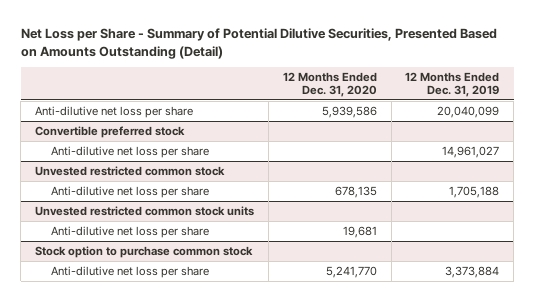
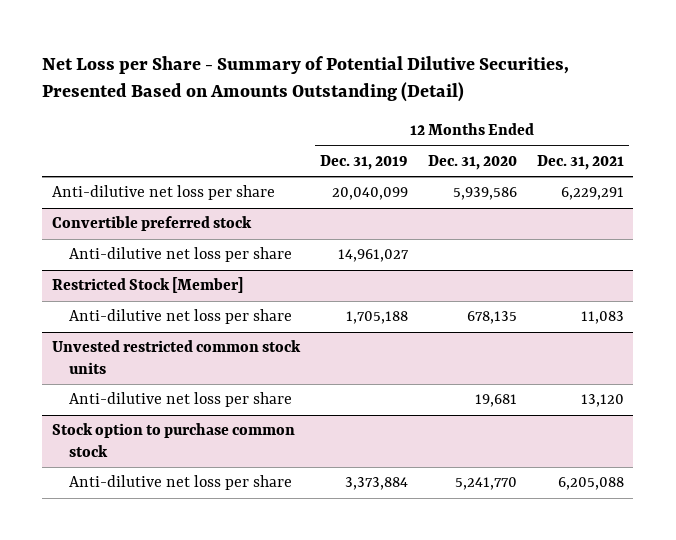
none -> [536,154,624,170] Dec. 31, 2021
[35,165,226,176] Unvested restricted common stock -> [52,277,244,294] Restricted Stock [Member]

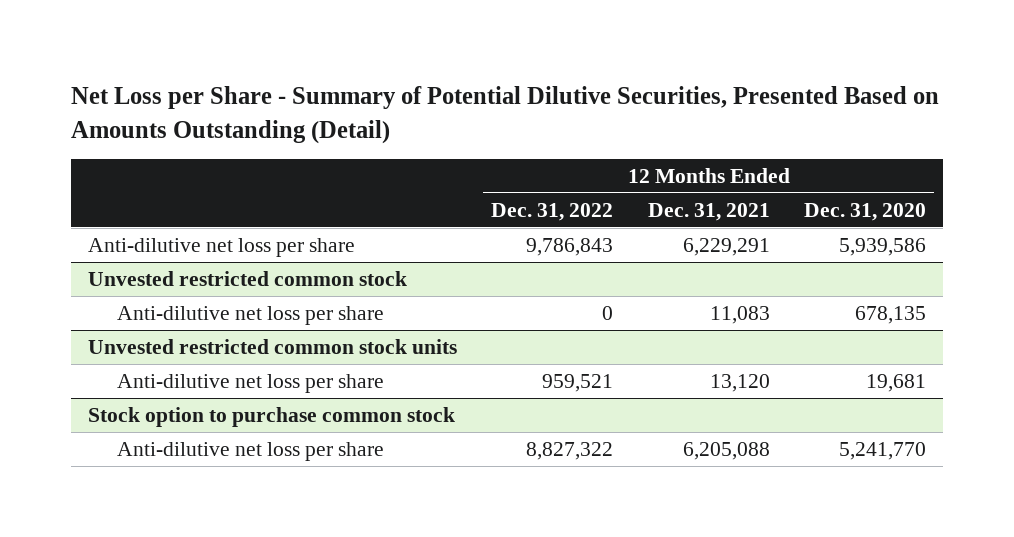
[320,154,409,170] Dec. 31, 2019 -> none
none -> [491,202,614,221] Dec. 31, 2022
[52,216,253,232] Convertible preferred stock -> none
[69,247,293,263] Anti-dilutive net loss per share -> none
[52,277,244,294] Restricted Stock [Member] -> [88,270,408,286] Unvested restricted common stock

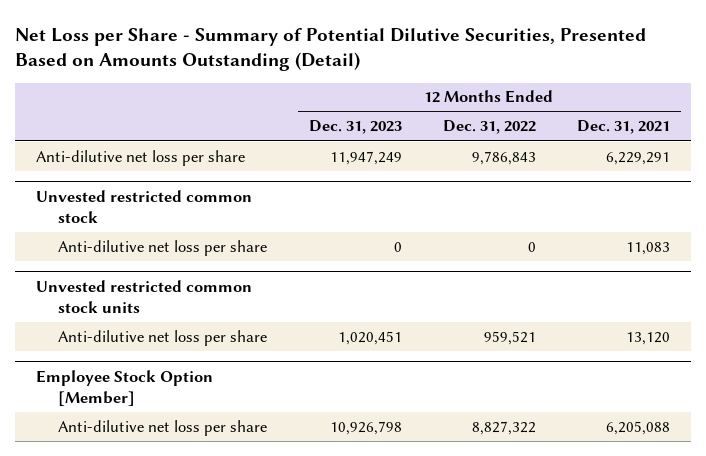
[803,202,926,221] Dec. 31, 2020 -> none
none -> [308,120,402,135] Dec. 31, 2023
[88,406,456,427] Stock option to purchase common stock -> [35,369,213,406] Employee Stock Option [Member]

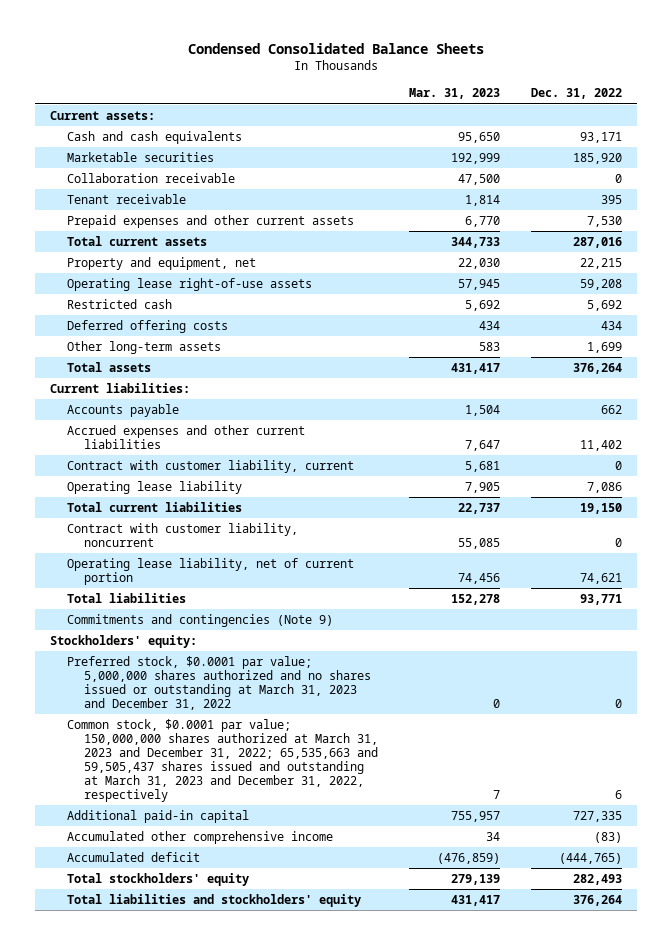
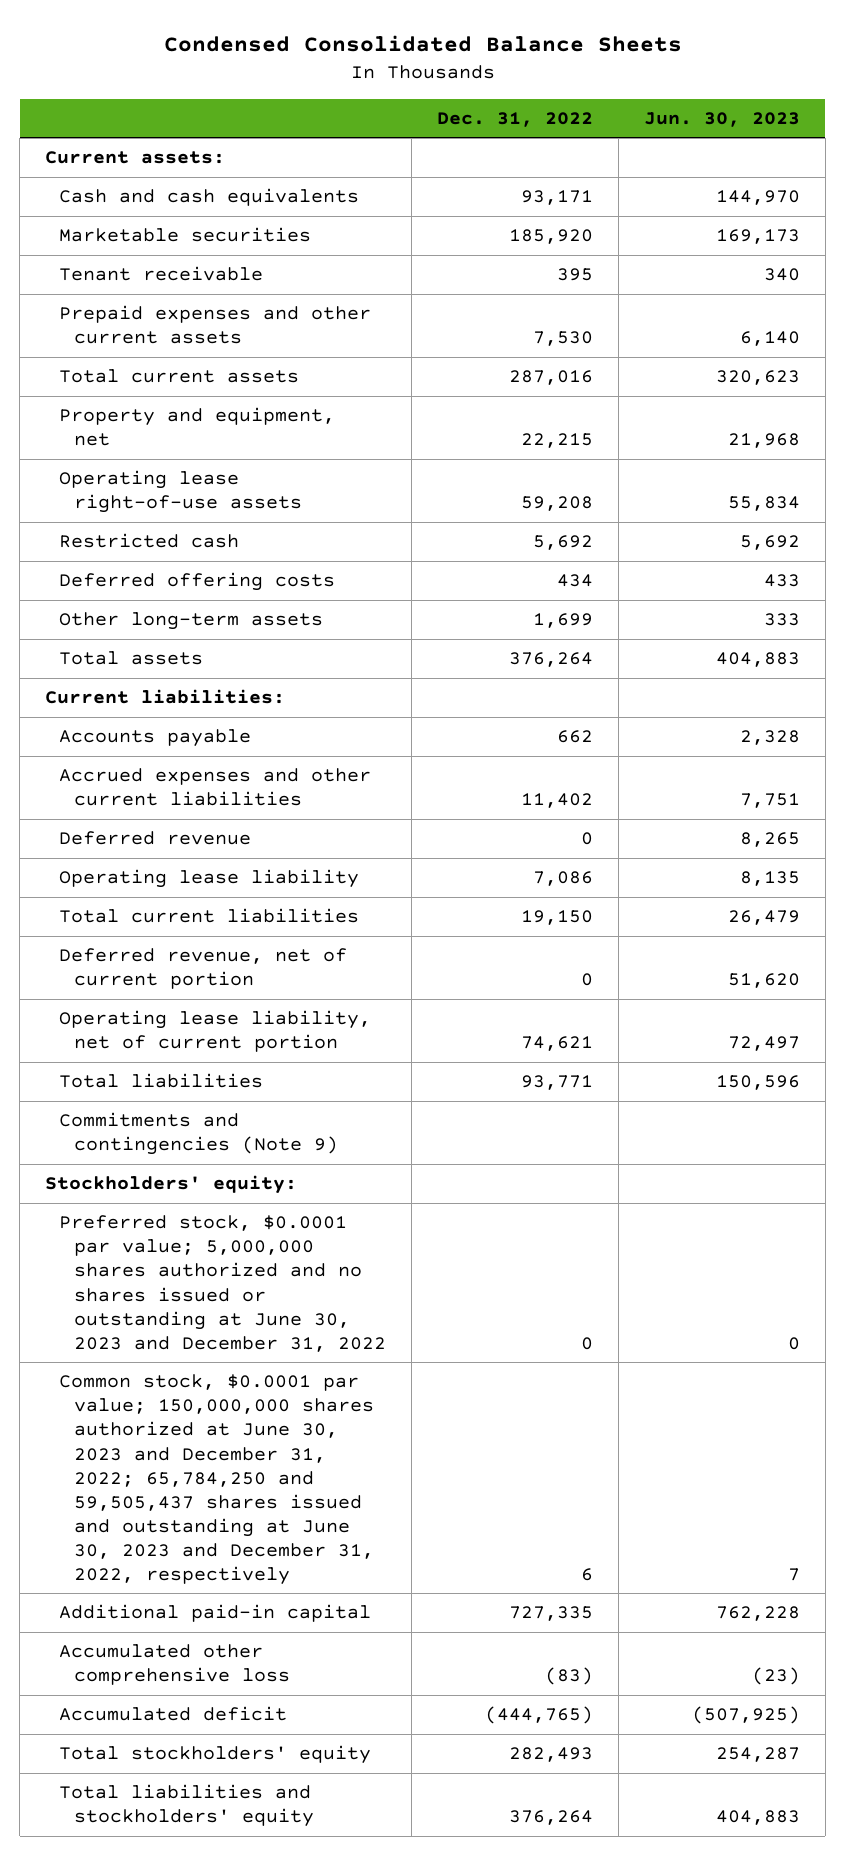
[408,88,500,100] Mar. 31, 2023 -> none
none -> [643,111,800,127] Jun. 30, 2023
[67,173,236,184] Collaboration receivable -> none
[67,460,355,474] Contract with customer liability, current -> none
none -> [59,831,252,846] Deferred revenue
[67,523,299,547] Contract with customer liability, noncurrent -> none
none -> [59,948,348,990] Deferred revenue, net of current portion
[67,656,371,710] Preferred stock, $0.0001 par value; 5,000,000 shares authorized and no shares issued or outstanding at March 31, 2023 and December 31, 2022 -> [59,1215,386,1352] Preferred stock, $0.0001 par value; 5,000,000 shares authorized and no shares issued or outstanding at June 30, 2023 and December 31, 2022
[67,719,378,802] Common stock, $0.0001 par value; 150,000,000 shares authorized at March 31, 2023 and December 31, 2022; 65,535,663 and 59,505,437 shares issued and outstanding at March 31, 2023 and December 31, 2022, respectively -> [59,1374,374,1585] Common stock, $0.0001 par value; 150,000,000 shares authorized at June 30, 2023 and December 31, 2022; 65,784,250 and 59,505,437 shares issued and outstanding at June 30, 2023 and December 31, 2022, respectively
[67,831,334,845] Accumulated other comprehensive income -> [59,1644,290,1686] Accumulated other comprehensive loss

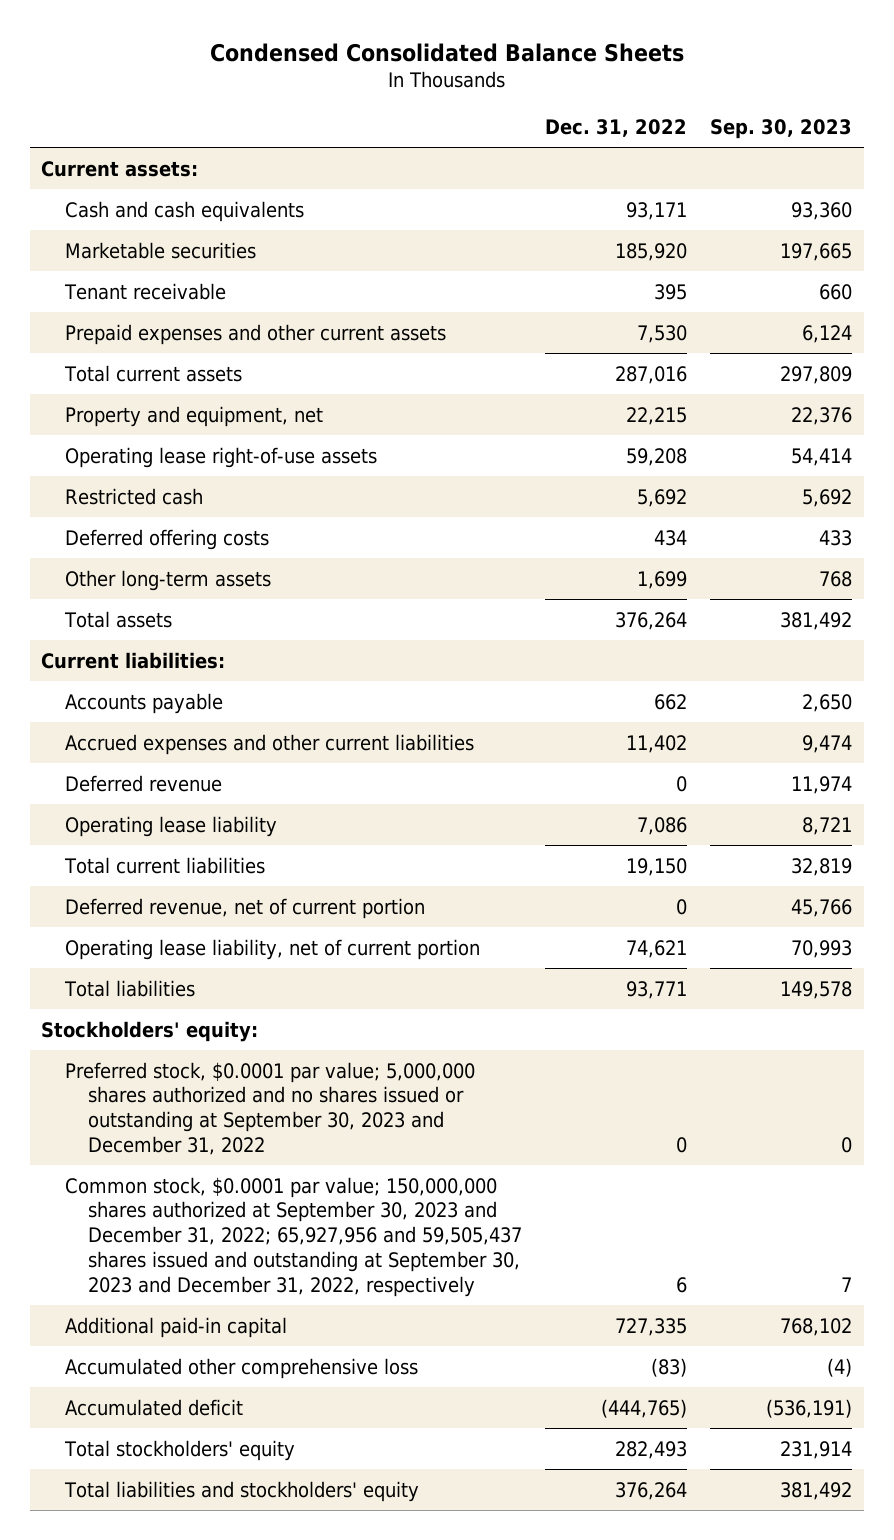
[643,111,800,127] Jun. 30, 2023 -> none
none -> [710,119,853,140] Sep. 30, 2023
[59,1112,338,1156] Commitments and contingencies (Note 9) -> none
[59,1215,386,1352] Preferred stock, $0.0001 par value; 5,000,000 shares authorized and no shares issued or outstanding at June 30, 2023 and December 31, 2022 -> [64,1061,475,1156] Preferred stock, $0.0001 par value; 5,000,000 shares authorized and no shares issued or outstanding at September 30, 2023 and December 31, 2022
[59,1374,374,1585] Common stock, $0.0001 par value; 150,000,000 shares authorized at June 30, 2023 and December 31, 2022; 65,784,250 and 59,505,437 shares issued and outstanding at June 30, 2023 and December 31, 2022, respectively -> [64,1176,523,1298] Common stock, $0.0001 par value; 150,000,000 shares authorized at September 30, 2023 and December 31, 2022; 65,927,956 and 59,505,437 shares issued and outstanding at September 30, 2023 and December 31, 2022, respectively

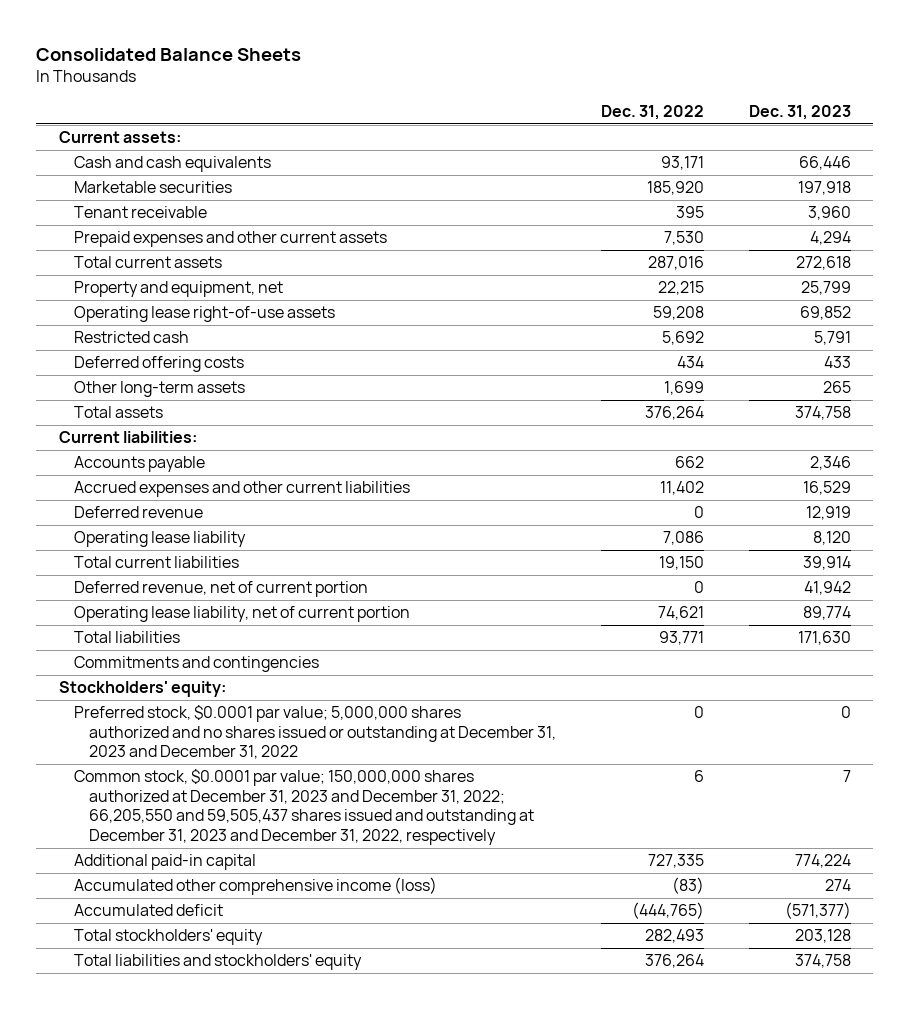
[209,42,684,62] Condensed Consolidated Balance Sheets -> [36,47,302,61] Consolidated Balance Sheets
[710,119,853,140] Sep. 30, 2023 -> none
none -> [748,104,851,120] Dec. 31, 2023
none -> [73,656,319,673] Commitments and contingencies
[64,1061,475,1156] Preferred stock, $0.0001 par value; 5,000,000 shares authorized and no shares issued or outstanding at September 30, 2023 and December 31, 2022 -> [73,705,556,760] Preferred stock, $0.0001 par value; 5,000,000 shares authorized and no shares issued or outstanding at December 31, 2023 and December 31, 2022
[64,1176,523,1298] Common stock, $0.0001 par value; 150,000,000 shares authorized at September 30, 2023 and December 31, 2022; 65,927,956 and 59,505,437 shares issued and outstanding at September 30, 2023 and December 31, 2022, respectively -> [73,769,534,845] Common stock, $0.0001 par value; 150,000,000 shares authorized at December 31, 2023 and December 31, 2022; 66,205,550 and 59,505,437 shares issued and outstanding at December 31, 2023 and December 31, 2022, respectively
[64,1357,418,1379] Accumulated other comprehensive loss -> [73,877,437,896] Accumulated other comprehensive income (loss)

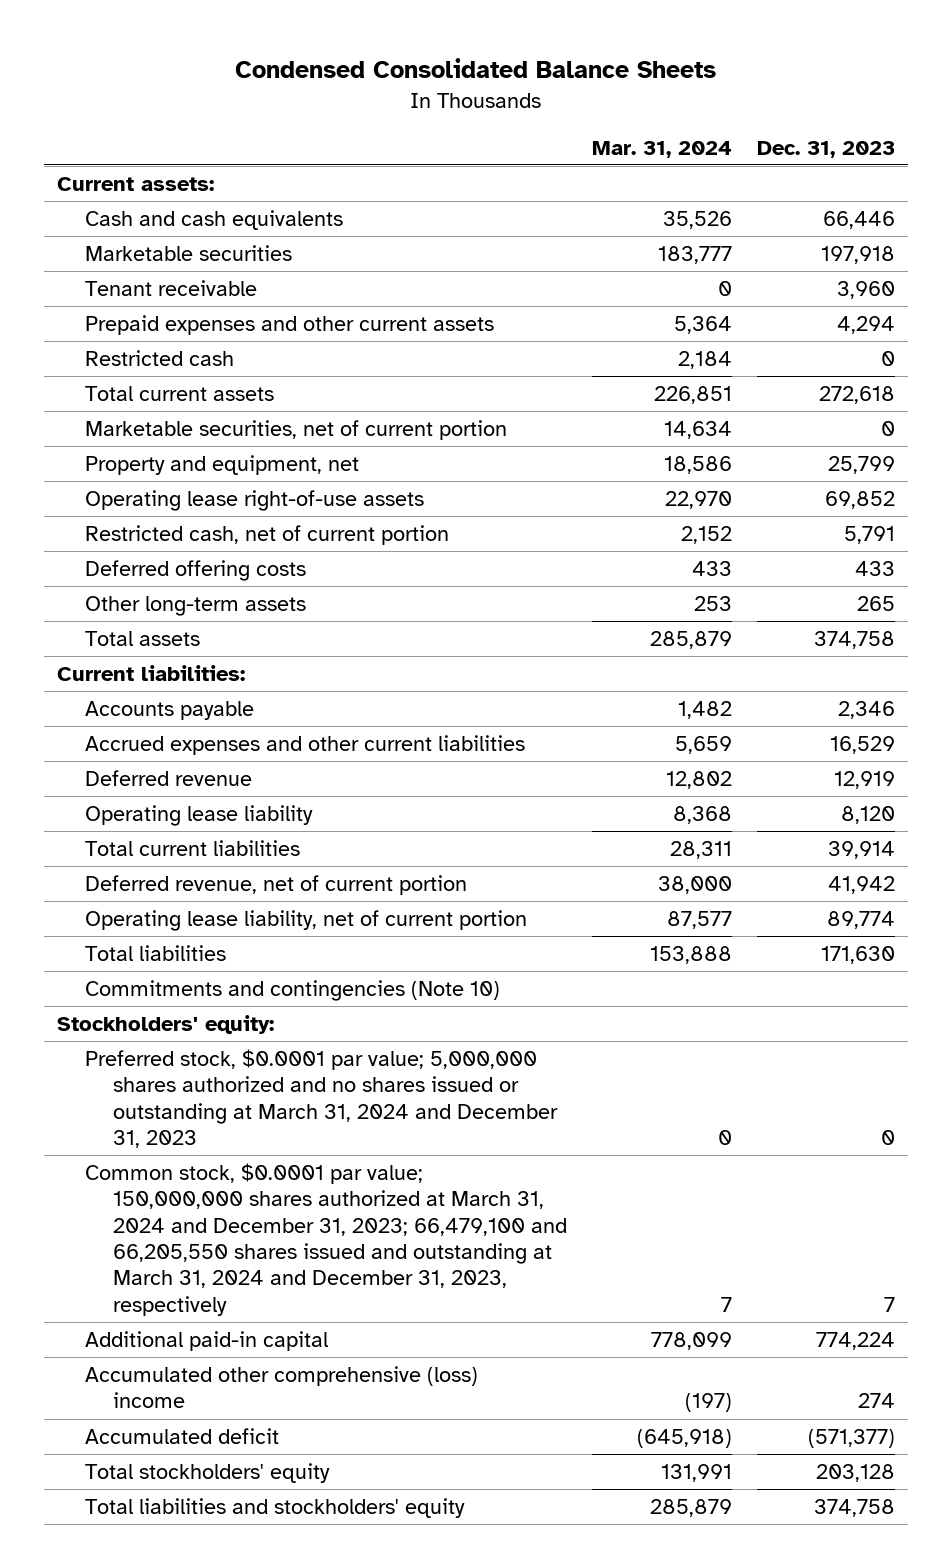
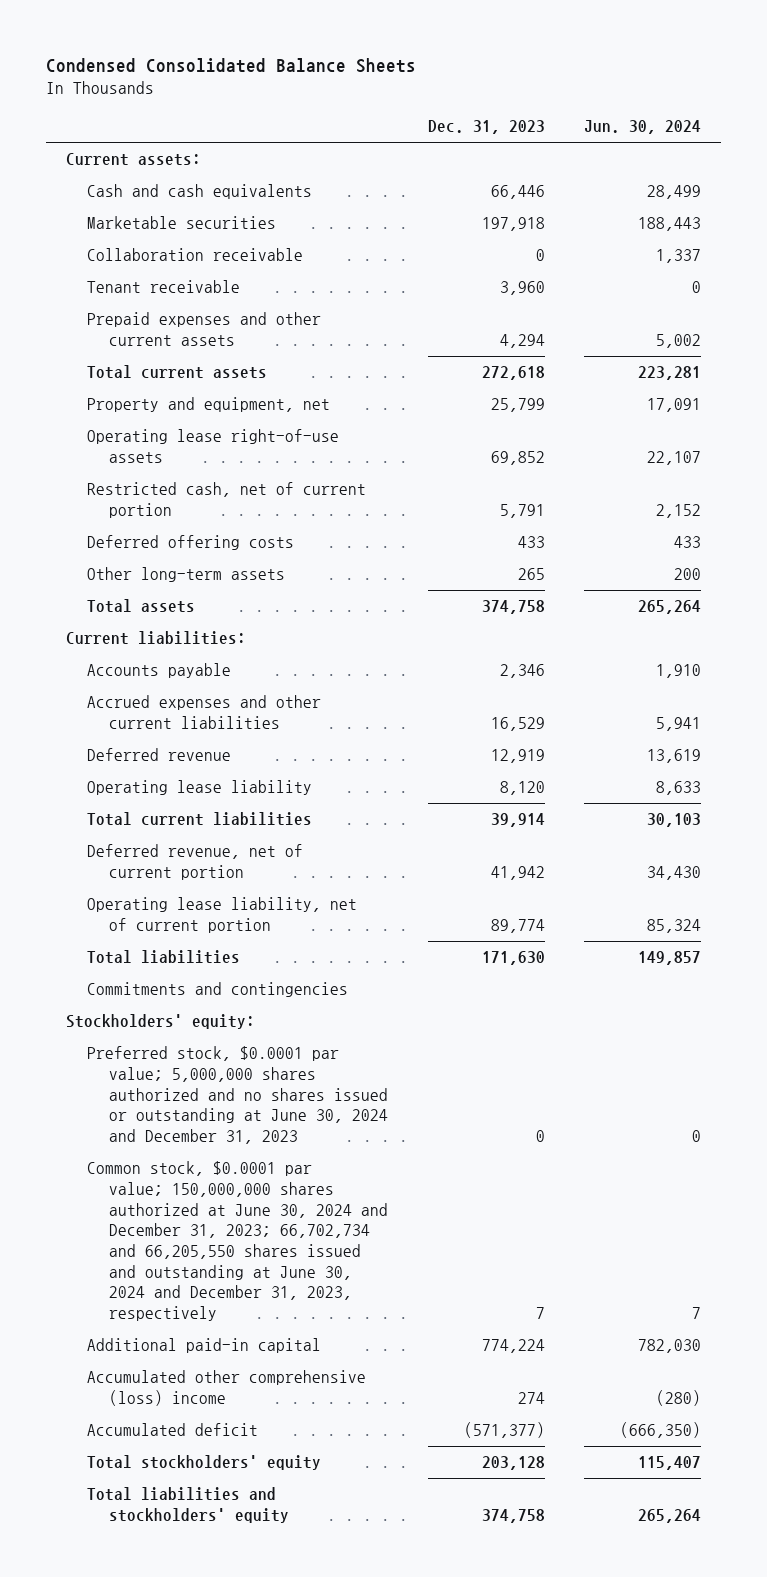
[591,140,732,158] Mar. 31, 2024 -> none
none -> [584,120,702,135] Jun. 30, 2024
none -> [87,248,304,262] Collaboration receivable
[84,350,234,367] Restricted cash -> none
[84,420,507,441] Marketable securities, net of current portion -> none
[84,980,500,1002] Commitments and contingencies (Note 10) -> [87,982,349,998] Commitments and contingencies
[84,1049,558,1149] Preferred stock, $0.0001 par value; 5,000,000 shares authorized and no shares issued or outstanding at March 31, 2024 and December 31, 2023 -> [87,1046,388,1144] Preferred stock, $0.0001 par value; 5,000,000 shares authorized and no shares issued or outstanding at June 30, 2024 and December 31, 2023
[84,1163,567,1316] Common stock, $0.0001 par value; 150,000,000 shares authorized at March 31, 2024 and December 31, 2023; 66,479,100 and 66,205,550 shares issued and outstanding at March 31, 2024 and December 31, 2023, respectively -> [87,1161,388,1321] Common stock, $0.0001 par value; 150,000,000 shares authorized at June 30, 2024 and December 31, 2023; 66,702,734 and 66,205,550 shares issued and outstanding at June 30, 2024 and December 31, 2023, respectively

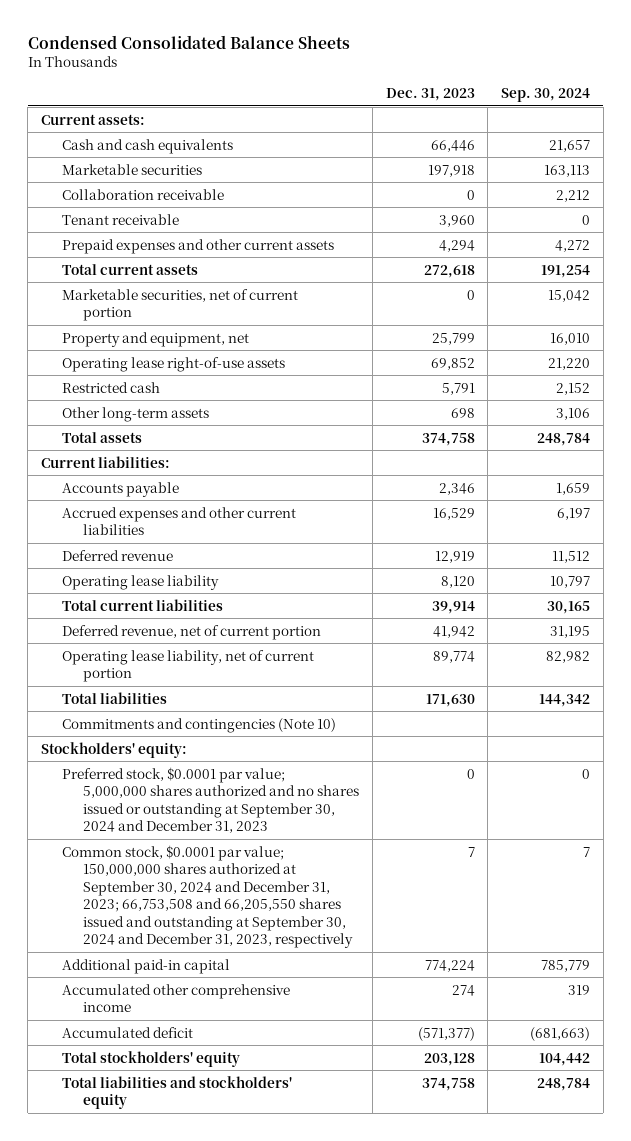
[584,120,702,135] Jun. 30, 2024 -> none
none -> [501,88,591,103] Sep. 30, 2024
none -> [62,288,299,322] Marketable securities, net of current portion
[87,535,295,551] Deferred offering costs -> none
[87,482,367,519] Restricted cash, net of current portion -> [62,381,161,393] Restricted cash
[517,568,545,581] 265 -> [450,407,475,418] 698
[87,982,349,998] Commitments and contingencies -> [62,717,337,733] Commitments and contingencies (Note 10)
[87,1046,388,1144] Preferred stock, $0.0001 par value; 5,000,000 shares authorized and no shares issued or outstanding at June 30, 2024 and December 31, 2023 -> [62,766,360,834] Preferred stock, $0.0001 par value; 5,000,000 shares authorized and no shares issued or outstanding at September 30, 2024 and December 31, 2023
[87,1161,388,1321] Common stock, $0.0001 par value; 150,000,000 shares authorized at June 30, 2024 and December 31, 2023; 66,702,734 and 66,205,550 shares issued and outstanding at June 30, 2024 and December 31, 2023, respectively -> [62,844,354,949] Common stock, $0.0001 par value; 150,000,000 shares authorized at September 30, 2024 and December 31, 2023; 66,753,508 and 66,205,550 shares issued and outstanding at September 30, 2024 and December 31, 2023, respectively
[87,1370,367,1407] Accumulated other comprehensive (loss) income -> [62,983,291,1013] Accumulated other comprehensive income

